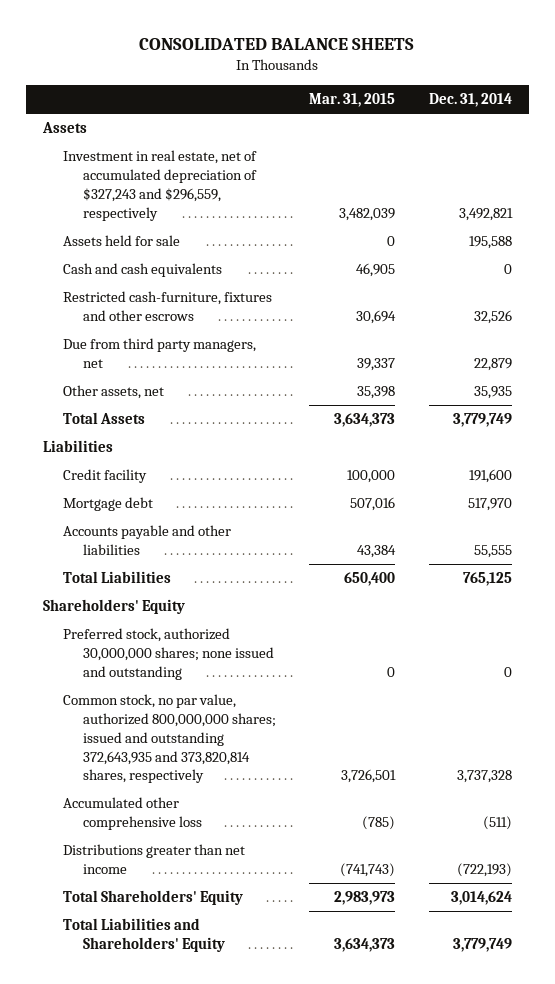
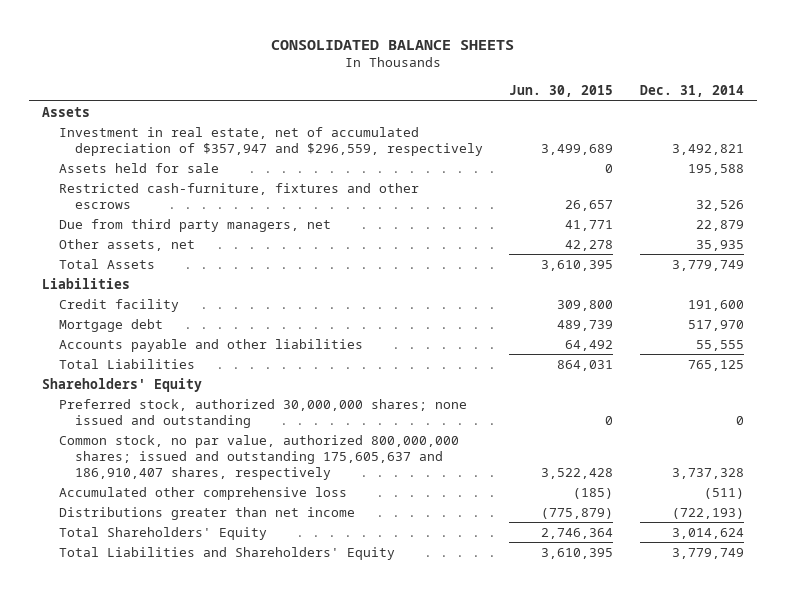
[309,93,396,108] Mar. 31, 2015 -> none
none -> [509,85,614,98] Jun. 30, 2015
[62,150,257,221] Investment in real estate, net of accumulated depreciation of $327,243 and $296,559, respectively -> [58,126,483,156] Investment in real estate, net of accumulated depreciation of $357,947 and $296,559, respectively
[62,263,222,278] Cash and cash equivalents -> none
[62,694,276,784] Common stock, no par value, authorized 800,000,000 shares; issued and outstanding 372,643,935 and 373,820,814 shares, respectively -> [58,434,459,480] Common stock, no par value, authorized 800,000,000 shares; issued and outstanding 175,605,637 and 186,910,407 shares, respectively

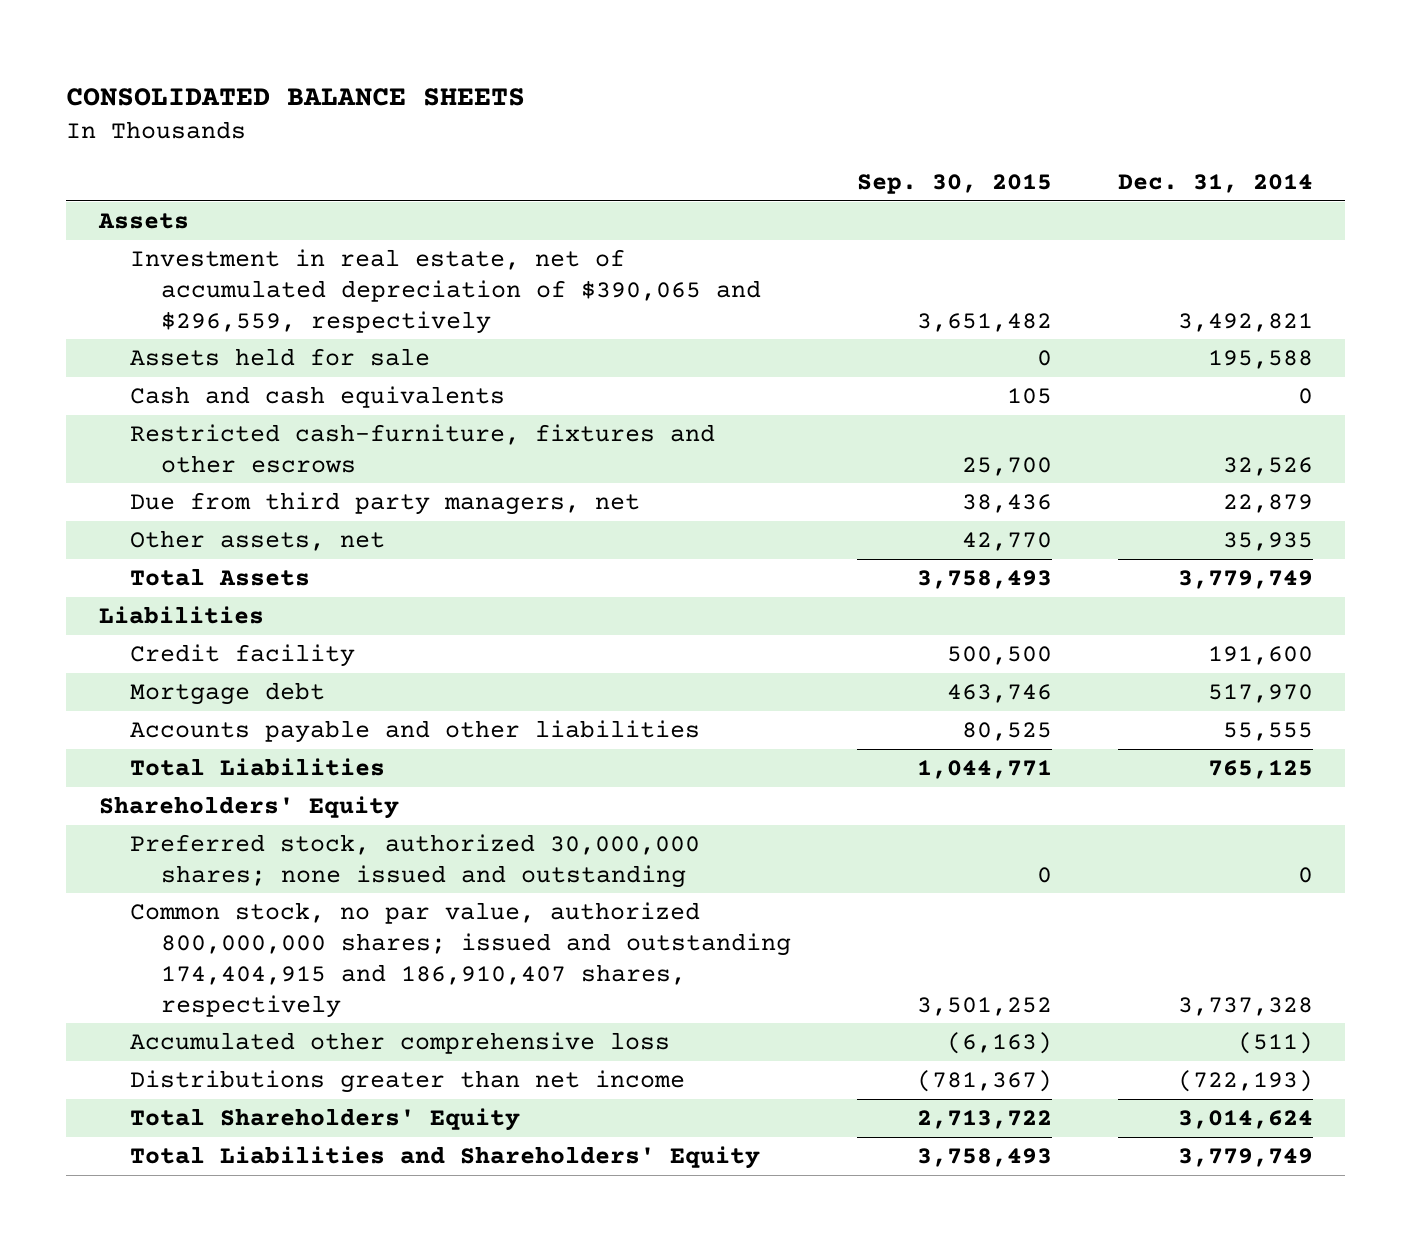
[509,85,614,98] Jun. 30, 2015 -> none
none -> [856,174,1052,195] Sep. 30, 2015
[58,126,483,156] Investment in real estate, net of accumulated depreciation of $357,947 and $296,559, respectively -> [130,248,762,334] Investment in real estate, net of accumulated depreciation of $390,065 and $296,559, respectively
none -> [130,385,506,408] Cash and cash equivalents
[58,434,459,480] Common stock, no par value, authorized 800,000,000 shares; issued and outstanding 175,605,637 and 186,910,407 shares, respectively -> [130,901,792,1018] Common stock, no par value, authorized 800,000,000 shares; issued and outstanding 174,404,915 and 186,910,407 shares, respectively

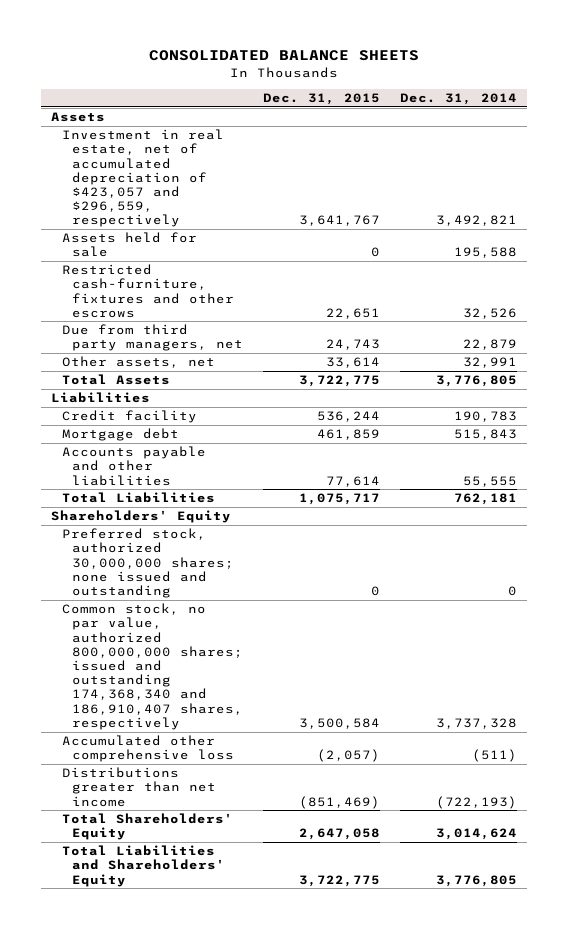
[856,174,1052,195] Sep. 30, 2015 -> none
none -> [262,93,380,106] Dec. 31, 2015
[130,248,762,334] Investment in real estate, net of accumulated depreciation of $390,065 and $296,559, respectively -> [61,129,224,228] Investment in real estate, net of accumulated depreciation of $423,057 and $296,559, respectively
[130,385,506,408] Cash and cash equivalents -> none
[1222,531,1313,551] 35,935 -> [462,357,517,369] 32,991
[1177,569,1313,589] 3,779,749 -> [435,375,517,388] 3,776,805
[1207,645,1313,665] 191,600 -> [453,411,517,423] 190,783
[1207,683,1313,703] 517,970 -> [453,429,517,441] 515,843
[1207,759,1313,779] 765,125 -> [453,493,517,506] 762,181
[130,901,792,1018] Common stock, no par value, authorized 800,000,000 shares; issued and outstanding 174,404,915 and 186,910,407 shares, respectively -> [61,603,244,730] Common stock, no par value, authorized 800,000,000 shares; issued and outstanding 174,368,340 and 186,910,407 shares, respectively
[1177,1147,1313,1167] 3,779,749 -> [435,874,517,887] 3,776,805

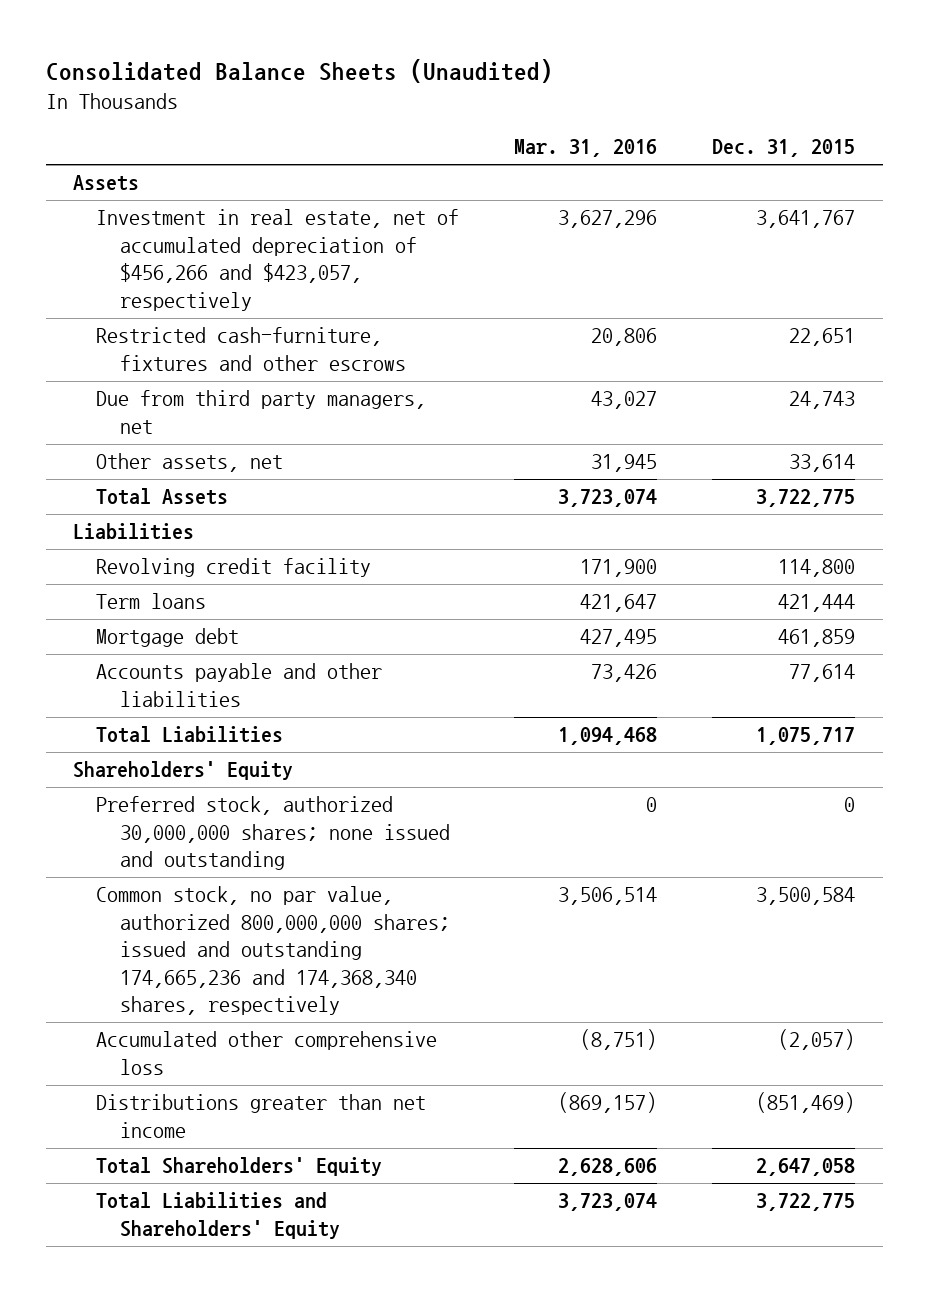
[148,50,419,62] CONSOLIDATED BALANCE SHEETS -> [45,59,553,84] Consolidated Balance Sheets (Unaudited)
[399,93,517,106] Dec. 31, 2014 -> none
none -> [514,139,658,158] Mar. 31, 2016
[61,232,197,258] Assets held for sale -> none
[61,129,224,228] Investment in real estate, net of accumulated depreciation of $423,057 and $296,559, respectively -> [96,209,460,311] Investment in real estate, net of accumulated depreciation of $456,266 and $423,057, respectively
[61,410,197,424] Credit facility -> [96,558,372,578] Revolving credit facility
[316,411,380,423] 536,244 -> [778,559,856,578] 114,800
none -> [96,593,207,610] Term loans
[61,603,244,730] Common stock, no par value, authorized 800,000,000 shares; issued and outstanding 174,368,340 and 186,910,407 shares, respectively -> [96,886,450,1016] Common stock, no par value, authorized 800,000,000 shares; issued and outstanding 174,665,236 and 174,368,340 shares, respectively

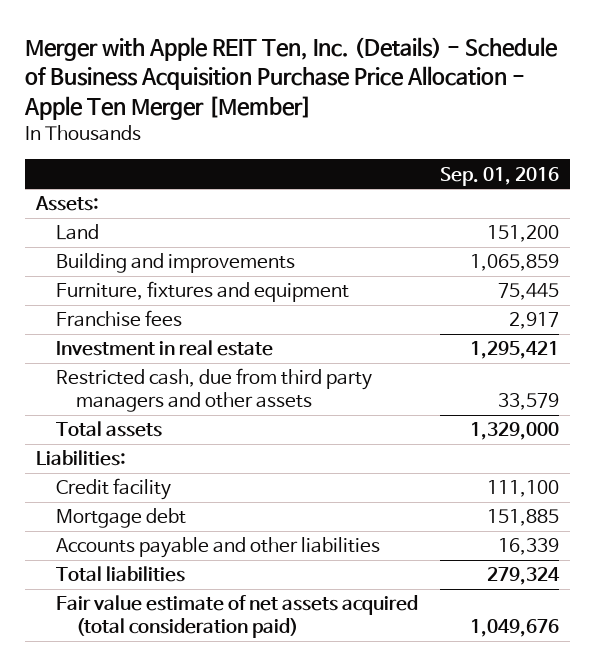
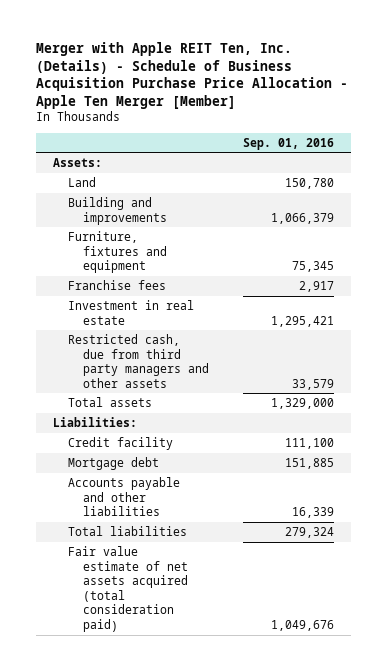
[486,225,559,243] 151,200 -> [285,177,335,189] 150,780
[469,254,559,272] 1,065,859 -> [271,212,335,224] 1,066,379
[497,283,559,301] 75,445 -> [292,261,335,273] 75,345

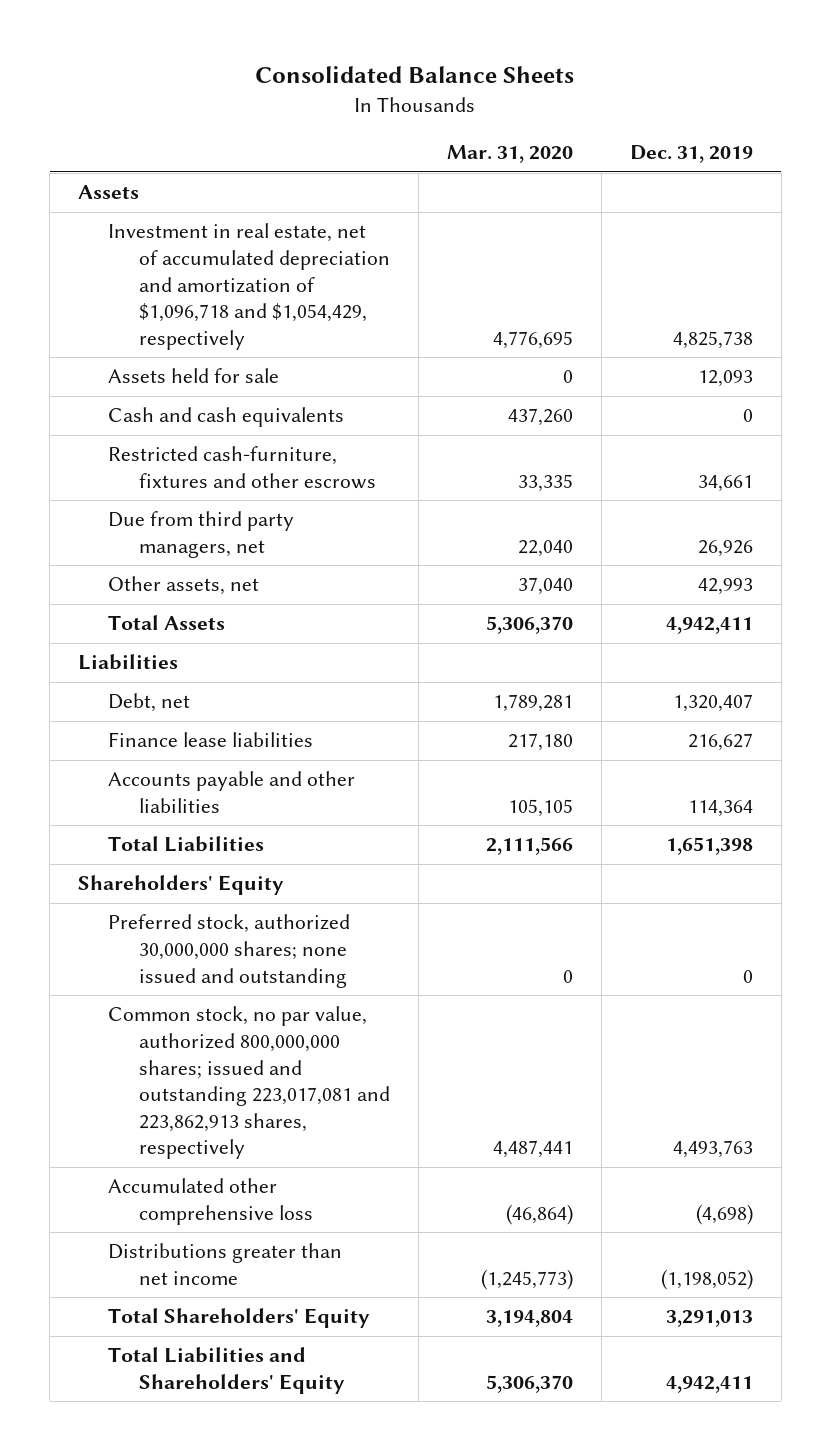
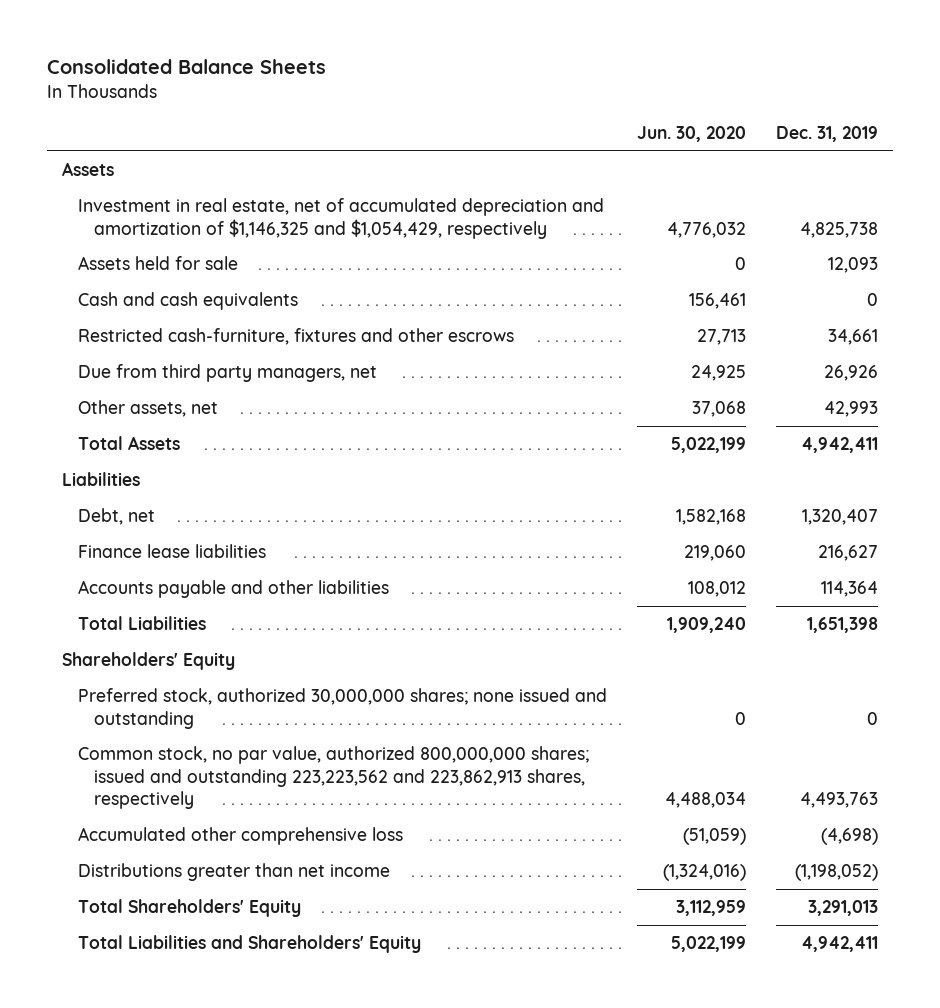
[446,145,573,164] Mar. 31, 2020 -> none
none -> [637,126,747,143] Jun. 30, 2020
[108,223,390,350] Investment in real estate, net of accumulated depreciation and amortization of $1,096,718 and $1,054,429, respectively -> [77,198,604,239] Investment in real estate, net of accumulated depreciation and amortization of $1,146,325 and $1,054,429, respectively
[108,1006,390,1160] Common stock, no par value, authorized 800,000,000 shares; issued and outstanding 223,017,081 and 223,862,913 shares, respectively -> [77,746,589,810] Common stock, no par value, authorized 800,000,000 shares; issued and outstanding 223,223,562 and 223,862,913 shares, respectively

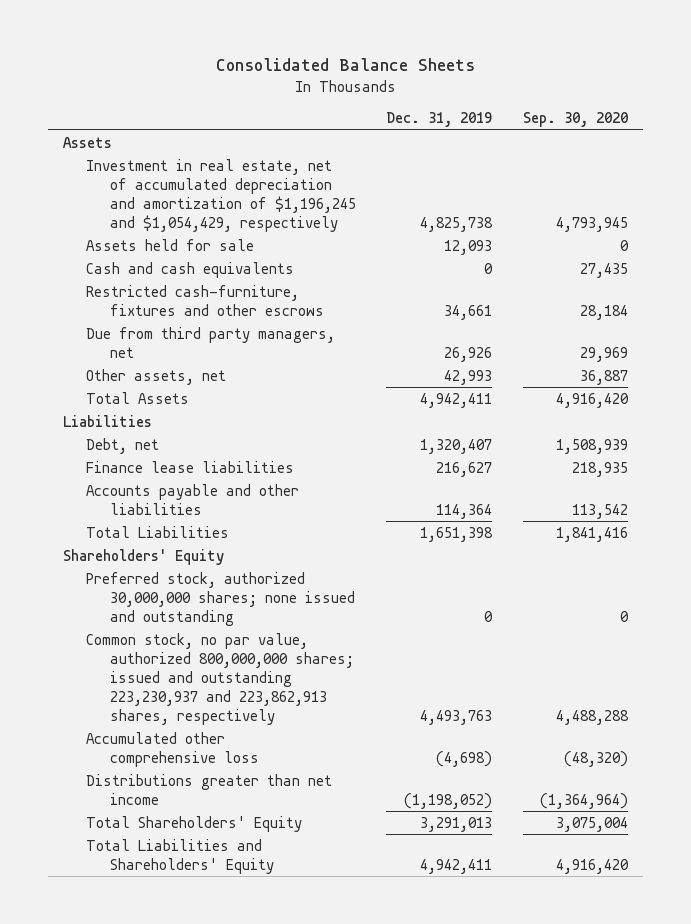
[637,126,747,143] Jun. 30, 2020 -> none
none -> [522,112,628,128] Sep. 30, 2020
[77,198,604,239] Investment in real estate, net of accumulated depreciation and amortization of $1,146,325 and $1,054,429, respectively -> [86,158,356,232] Investment in real estate, net of accumulated depreciation and amortization of $1,196,245 and $1,054,429, respectively
[77,746,589,810] Common stock, no par value, authorized 800,000,000 shares; issued and outstanding 223,223,562 and 223,862,913 shares, respectively -> [86,632,354,725] Common stock, no par value, authorized 800,000,000 shares; issued and outstanding 223,230,937 and 223,862,913 shares, respectively

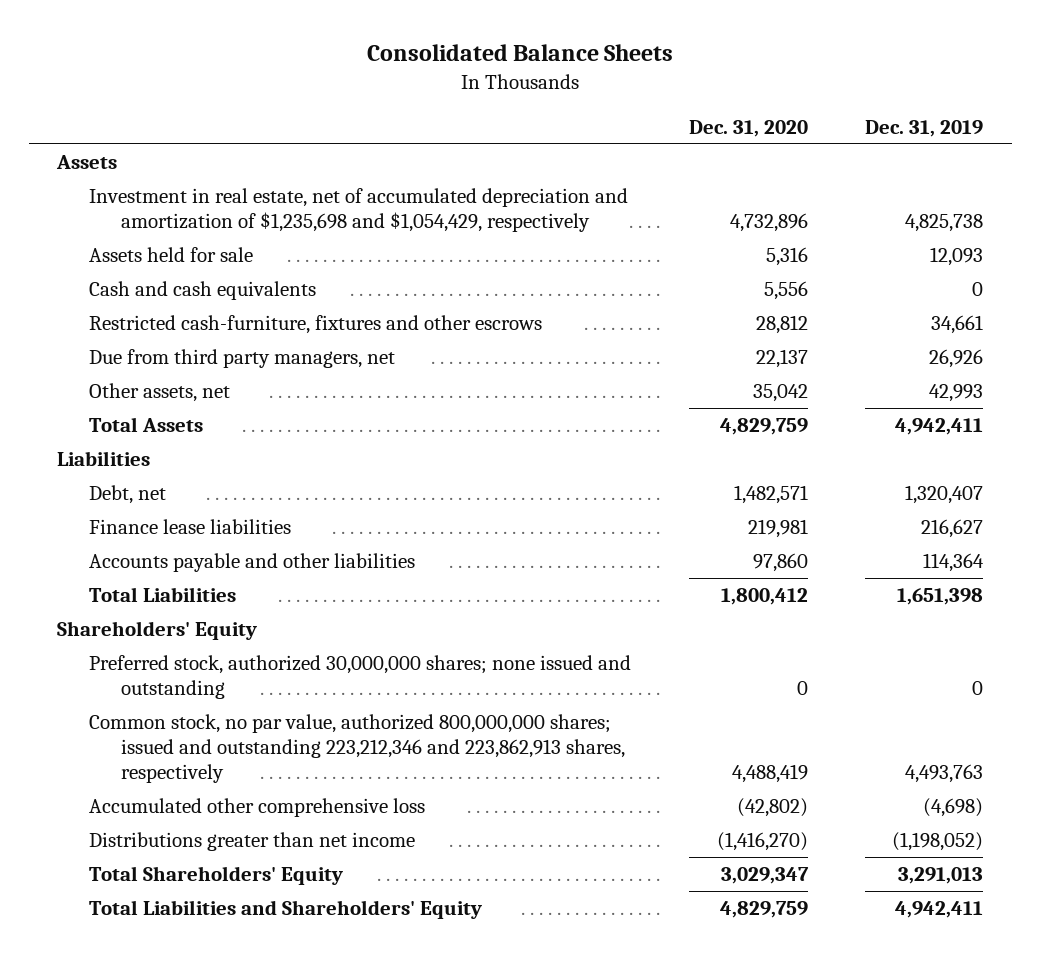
[522,112,628,128] Sep. 30, 2020 -> none
none -> [688,119,808,137] Dec. 31, 2020
[86,158,356,232] Investment in real estate, net of accumulated depreciation and amortization of $1,196,245 and $1,054,429, respectively -> [89,188,629,233] Investment in real estate, net of accumulated depreciation and amortization of $1,235,698 and $1,054,429, respectively
[86,632,354,725] Common stock, no par value, authorized 800,000,000 shares; issued and outstanding 223,230,937 and 223,862,913 shares, respectively -> [89,714,626,784] Common stock, no par value, authorized 800,000,000 shares; issued and outstanding 223,212,346 and 223,862,913 shares, respectively

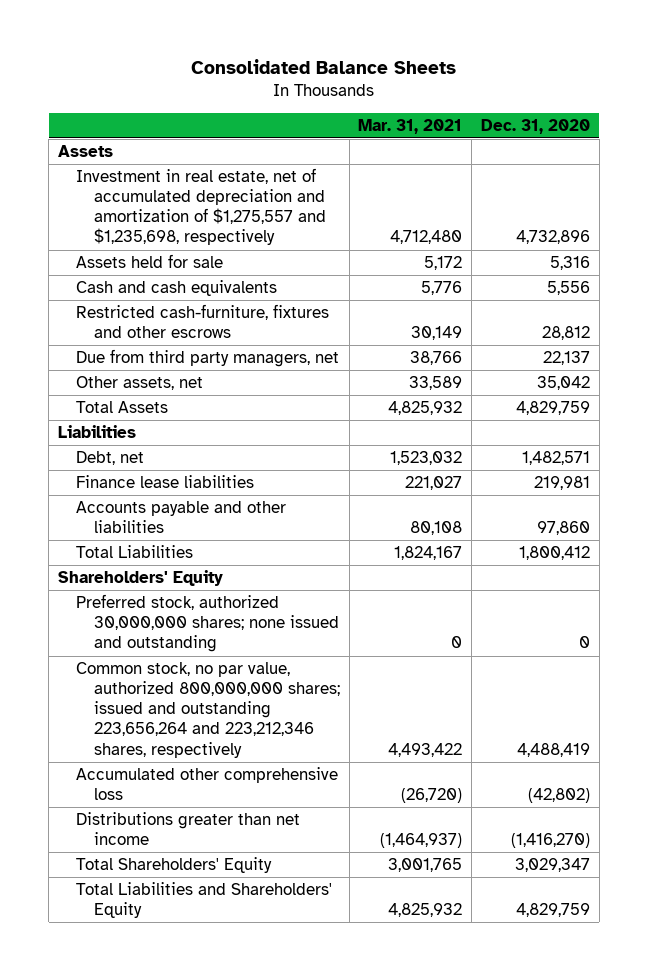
[864,119,983,137] Dec. 31, 2019 -> none
none -> [358,118,463,134] Mar. 31, 2021
[89,188,629,233] Investment in real estate, net of accumulated depreciation and amortization of $1,235,698 and $1,054,429, respectively -> [75,168,327,246] Investment in real estate, net of accumulated depreciation and amortization of $1,275,557 and $1,235,698, respectively
[89,714,626,784] Common stock, no par value, authorized 800,000,000 shares; issued and outstanding 223,212,346 and 223,862,913 shares, respectively -> [75,662,341,758] Common stock, no par value, authorized 800,000,000 shares; issued and outstanding 223,656,264 and 223,212,346 shares, respectively

